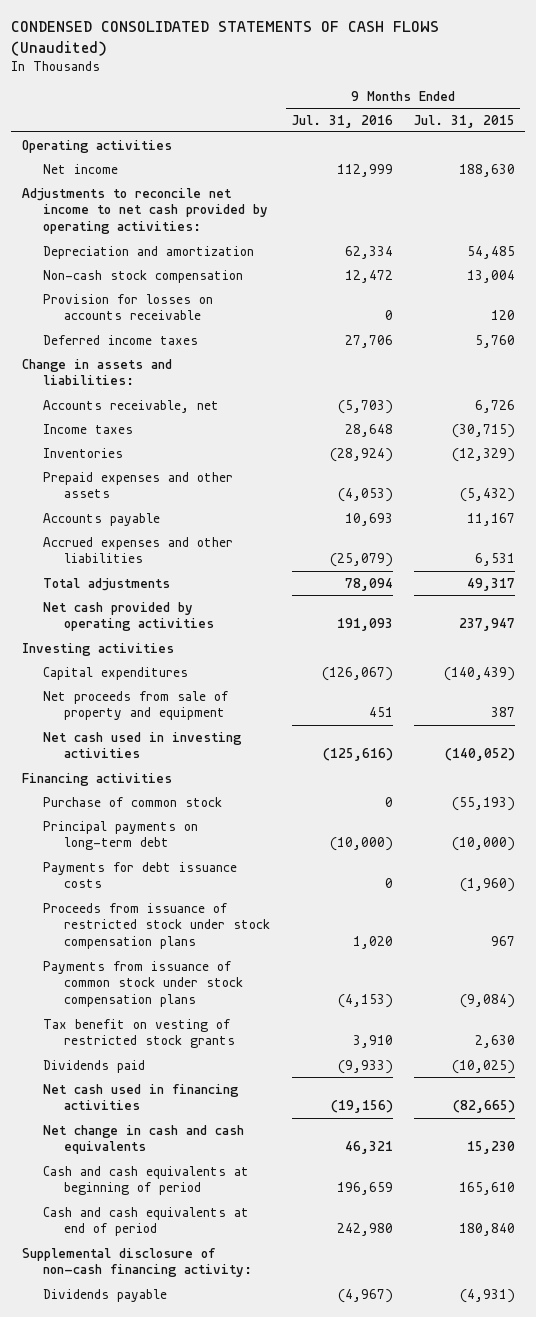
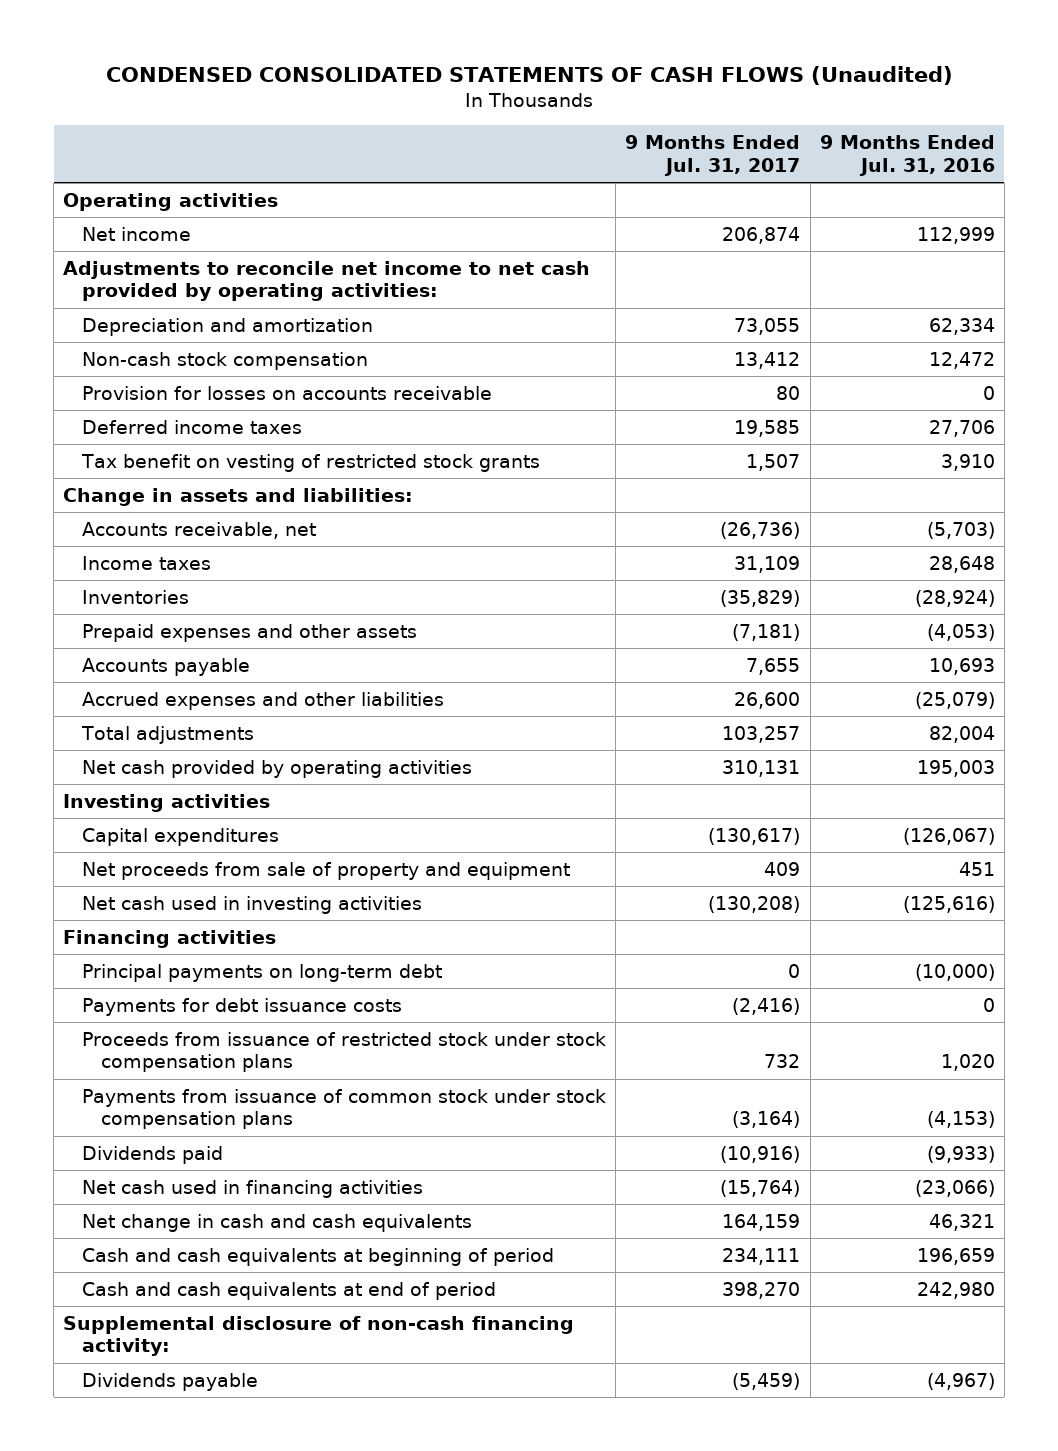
[413,114,515,128] Jul. 31, 2015 -> none
none -> [625,135,801,176] 9 Months Ended Jul. 31, 2017
[43,1018,236,1049] Tax benefit on vesting of restricted stock grants -> [81,453,541,472] Tax benefit on vesting of restricted stock grants
[344,577,393,591] 78,094 -> [928,725,995,743] 82,004
[336,618,393,632] 191,093 -> [916,759,995,777] 195,003
[43,796,223,807] Purchase of common stock -> none
[330,1100,393,1114] (19,156) -> [914,1179,995,1197] (23,066)

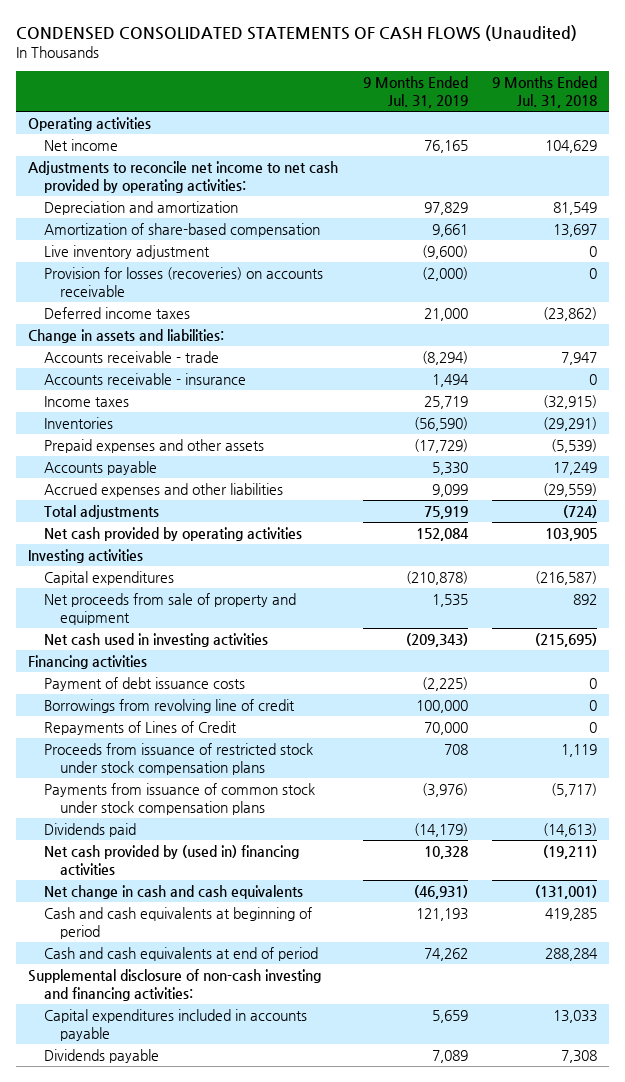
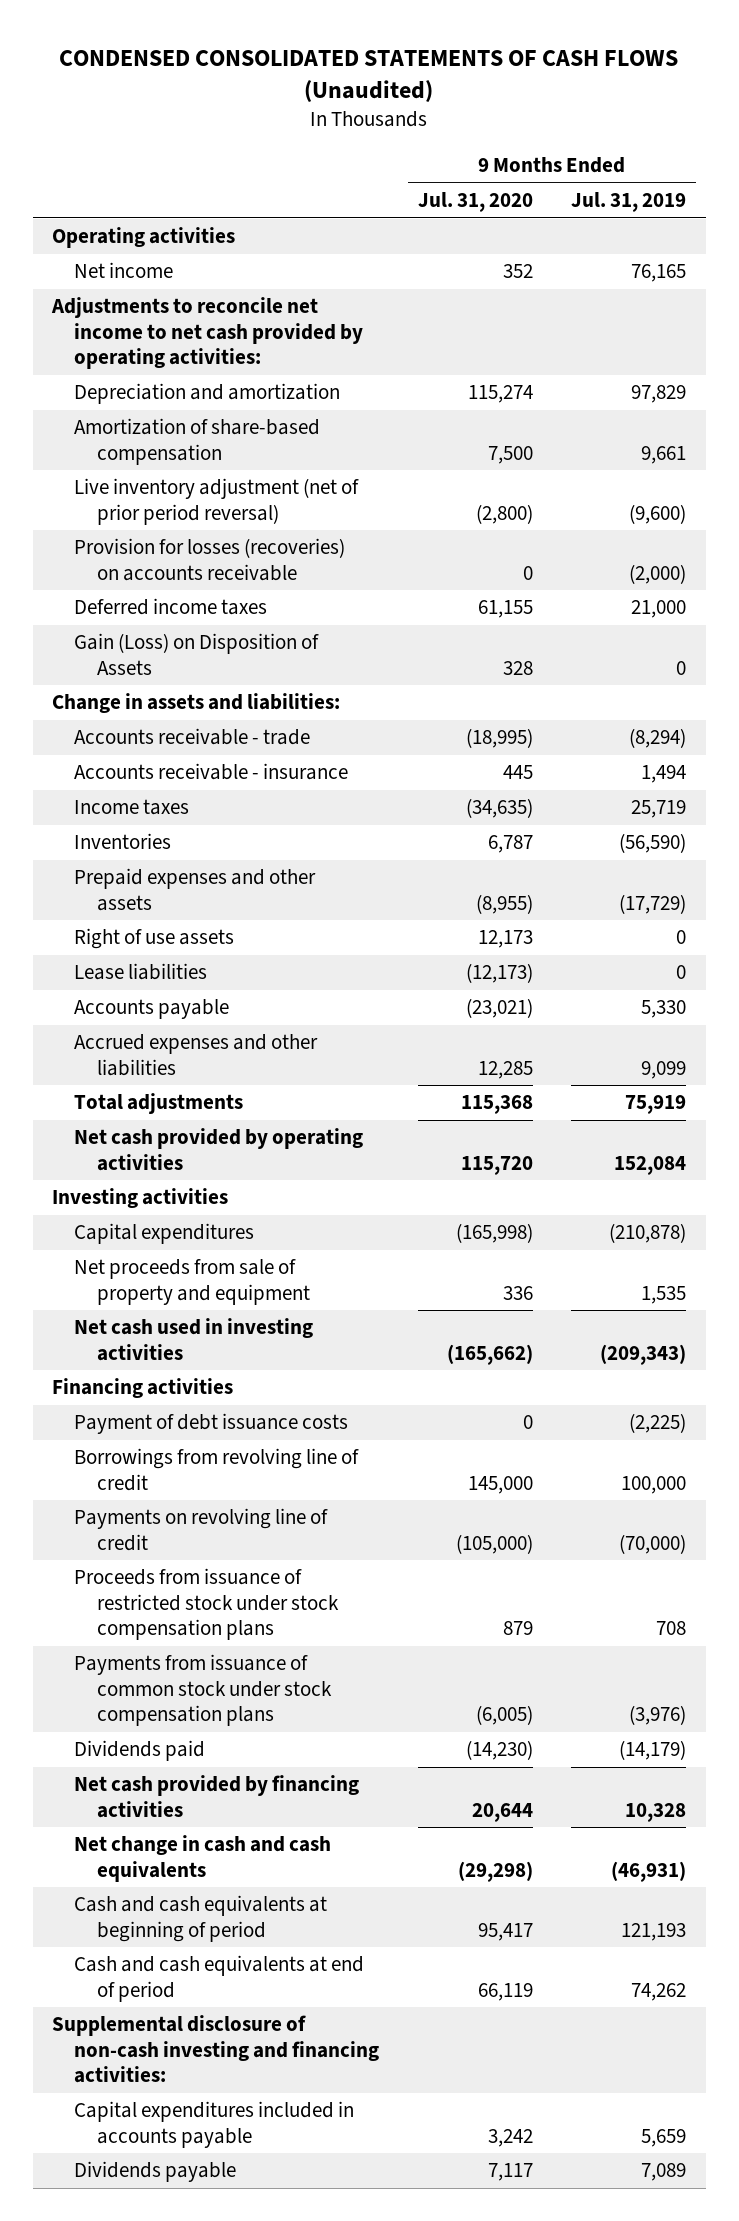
[491,76,597,109] 9 Months Ended Jul. 31, 2018 -> none
none -> [417,192,533,213] Jul. 31, 2020
[44,245,211,260] Live inventory adjustment -> none
none -> [74,478,360,525] Live inventory adjustment (net of prior period reversal)
none -> [74,633,320,675] Gain (Loss) on Disposition of Assets
none -> [74,928,235,950] Right of use assets
none -> [74,963,208,981] Lease liabilities
[44,721,238,736] Repayments of Lines of Credit -> [74,1508,329,1551] Payments on revolving line of credit
[423,722,468,736] 70,000 -> [619,1533,687,1554] (70,000)
[44,845,300,876] Net cash provided by (used in) financing activities -> [74,1775,360,1818] Net cash provided by financing activities

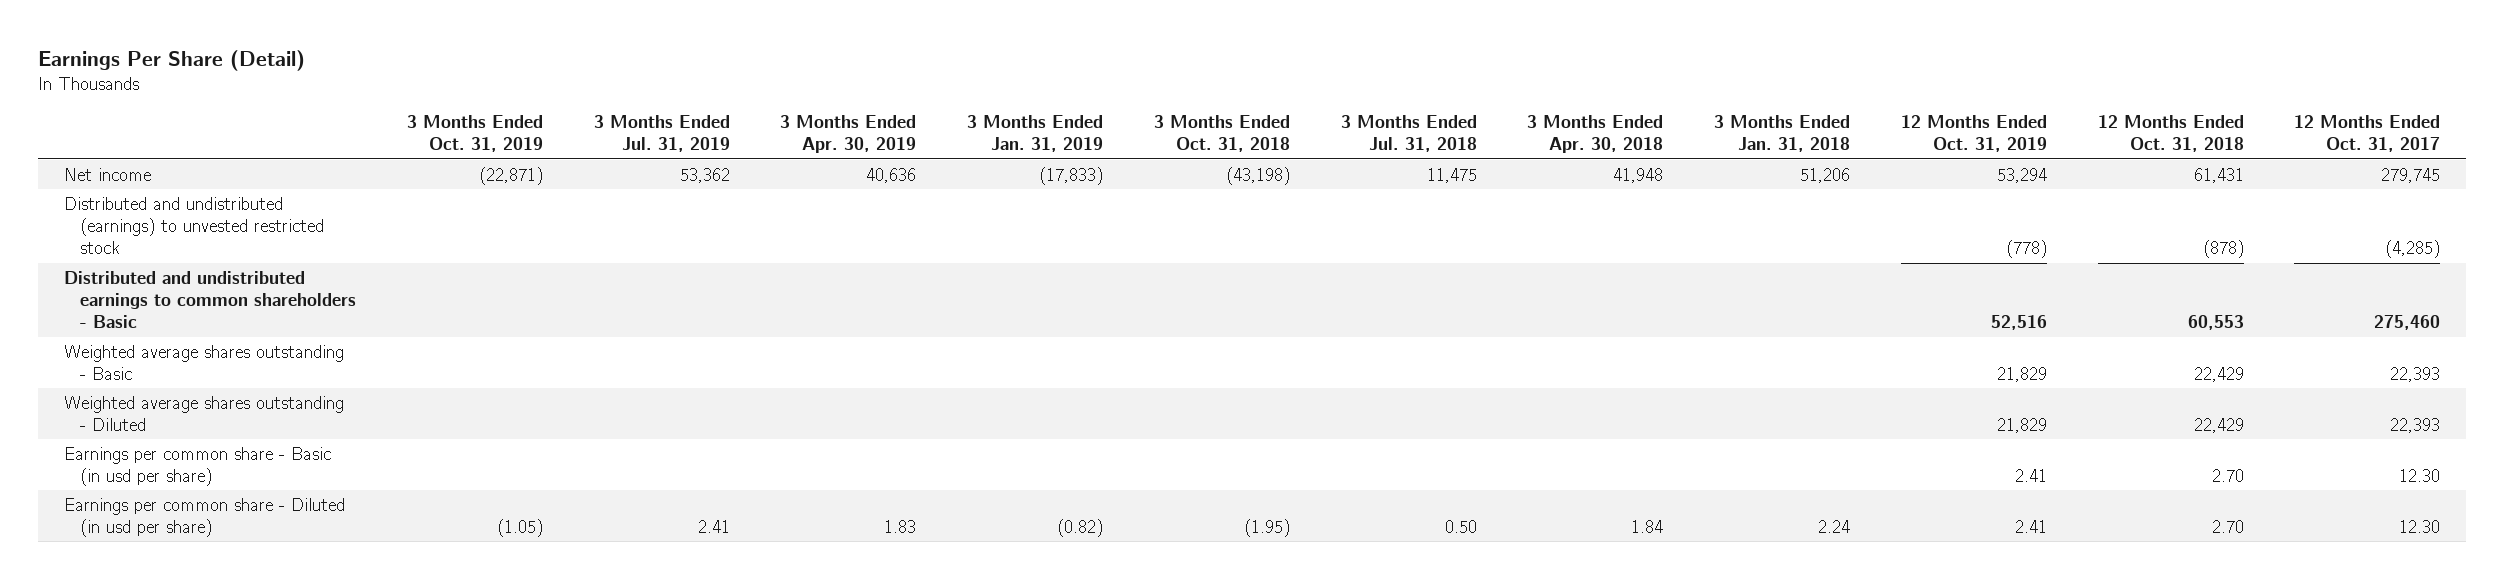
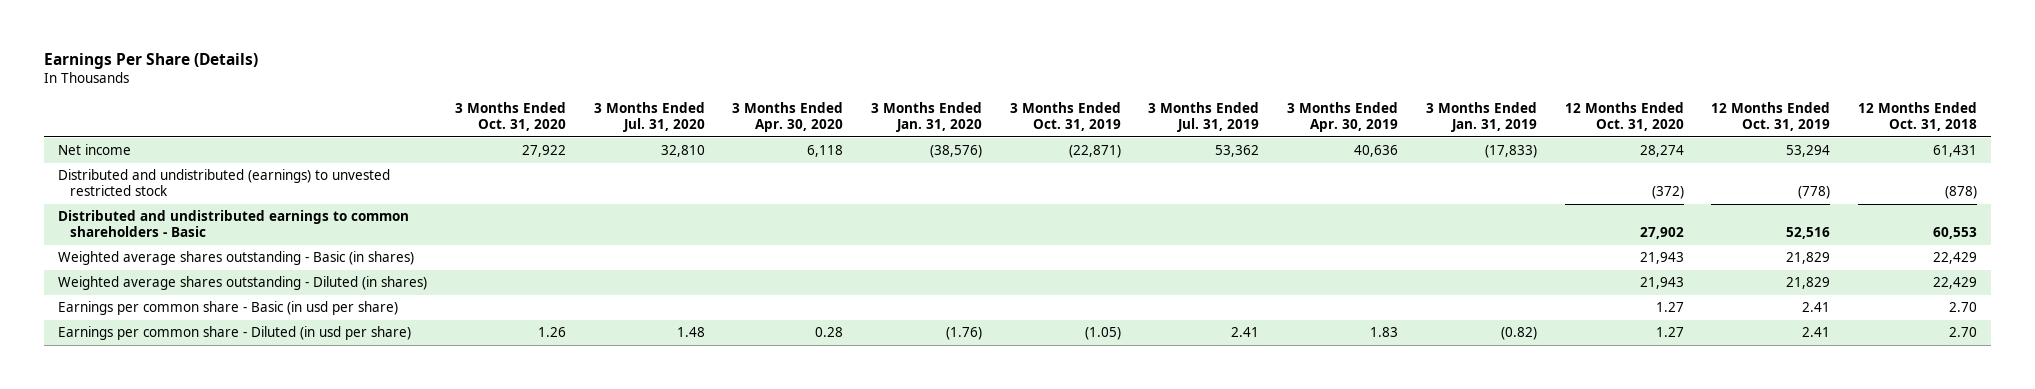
[38,49,306,71] Earnings Per Share (Detail) -> [44,52,259,69] Earnings Per Share (Details)
[1153,114,1290,153] 3 Months Ended Oct. 31, 2018 -> none
[1340,114,1477,153] 3 Months Ended Jul. 31, 2018 -> none
[1527,114,1664,154] 3 Months Ended Apr. 30, 2018 -> none
[1714,114,1851,153] 3 Months Ended Jan. 31, 2018 -> none
[2294,114,2441,153] 12 Months Ended Oct. 31, 2017 -> none
none -> [454,102,566,131] 3 Months Ended Oct. 31, 2020
none -> [593,102,705,132] 3 Months Ended Jul. 31, 2020
none -> [732,102,844,132] 3 Months Ended Apr. 30, 2020
none -> [871,102,983,132] 3 Months Ended Jan. 31, 2020
none -> [1564,102,1684,131] 12 Months Ended Oct. 31, 2020
[63,344,344,380] Weighted average shares outstanding - Basic -> [58,251,415,266] Weighted average shares outstanding - Basic (in shares)
[63,395,344,431] Weighted average shares outstanding - Diluted -> [58,276,428,291] Weighted average shares outstanding - Diluted (in shares)

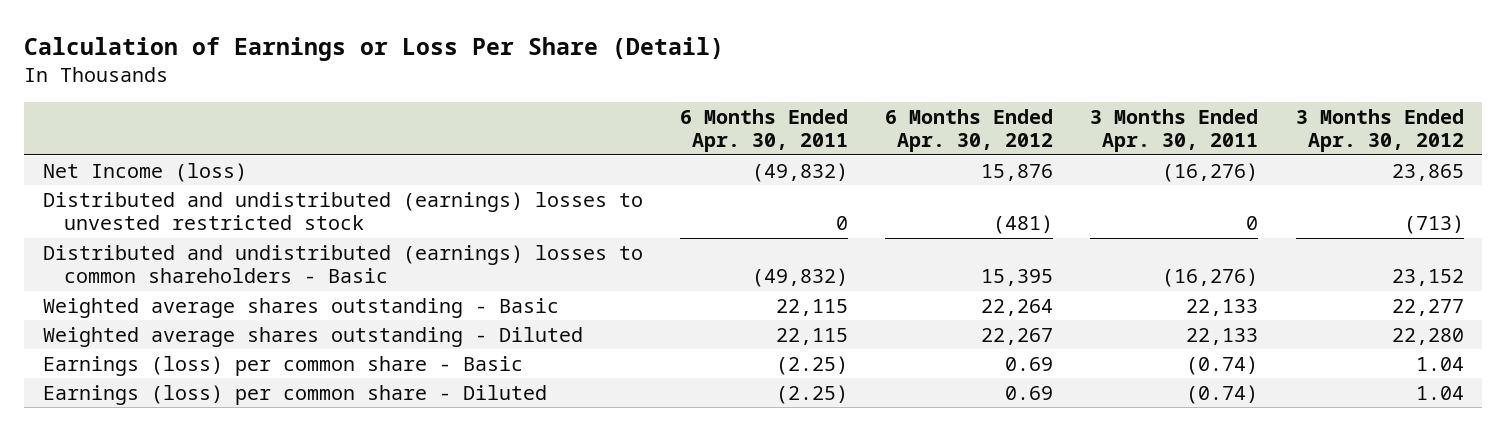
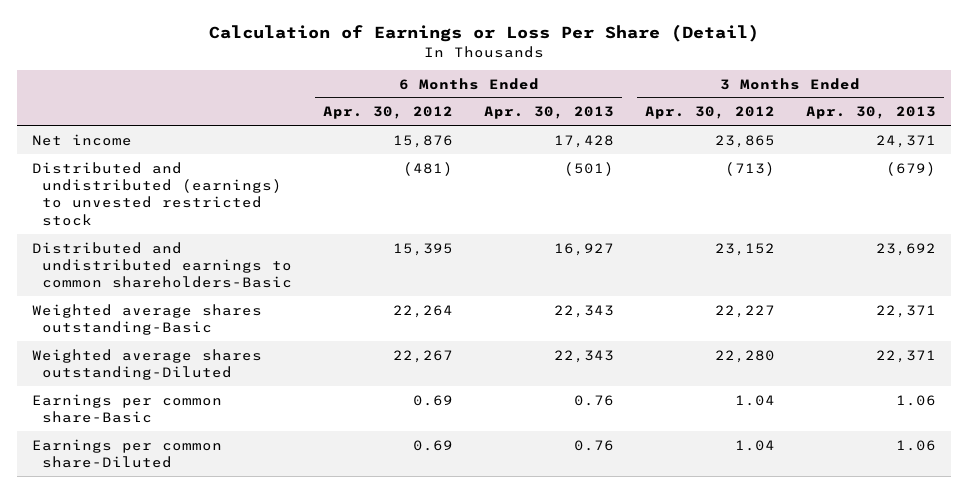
[680,108,849,153] 6 Months Ended Apr. 30, 2011 -> none
[1090,108,1259,153] 3 Months Ended Apr. 30, 2011 -> none
none -> [484,106,615,120] Apr. 30, 2013
none -> [805,106,936,120] Apr. 30, 2013
[42,162,247,182] Net Income (loss) -> [32,133,133,146] Net income
[42,191,643,231] Distributed and undistributed (earnings) losses to unvested restricted stock -> [32,161,283,226] Distributed and undistributed (earnings) to unvested restricted stock
[42,244,643,284] Distributed and undistributed (earnings) losses to common shareholders - Basic -> [32,241,293,289] Distributed and undistributed earnings to common shareholders-Basic
[42,297,559,318] Weighted average shares outstanding - Basic -> [32,303,263,336] Weighted average shares outstanding-Basic
[1391,298,1464,316] 22,277 -> [714,304,775,318] 22,227
[42,326,583,347] Weighted average shares outstanding - Diluted -> [32,348,263,381] Weighted average shares outstanding-Diluted
[42,355,523,376] Earnings (loss) per common share - Basic -> [32,393,223,424] Earnings per common share-Basic
[42,384,547,405] Earnings (loss) per common share - Diluted -> [32,438,223,469] Earnings per common share-Diluted

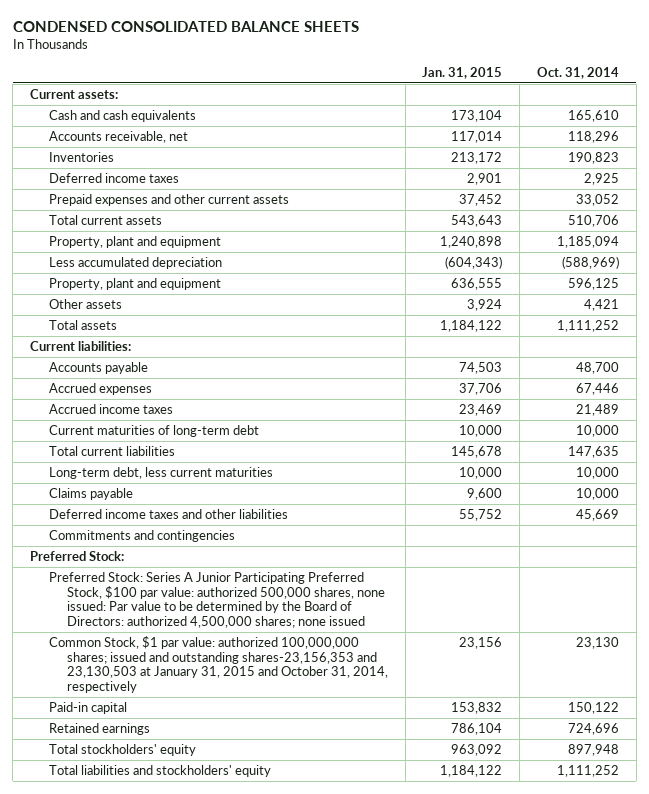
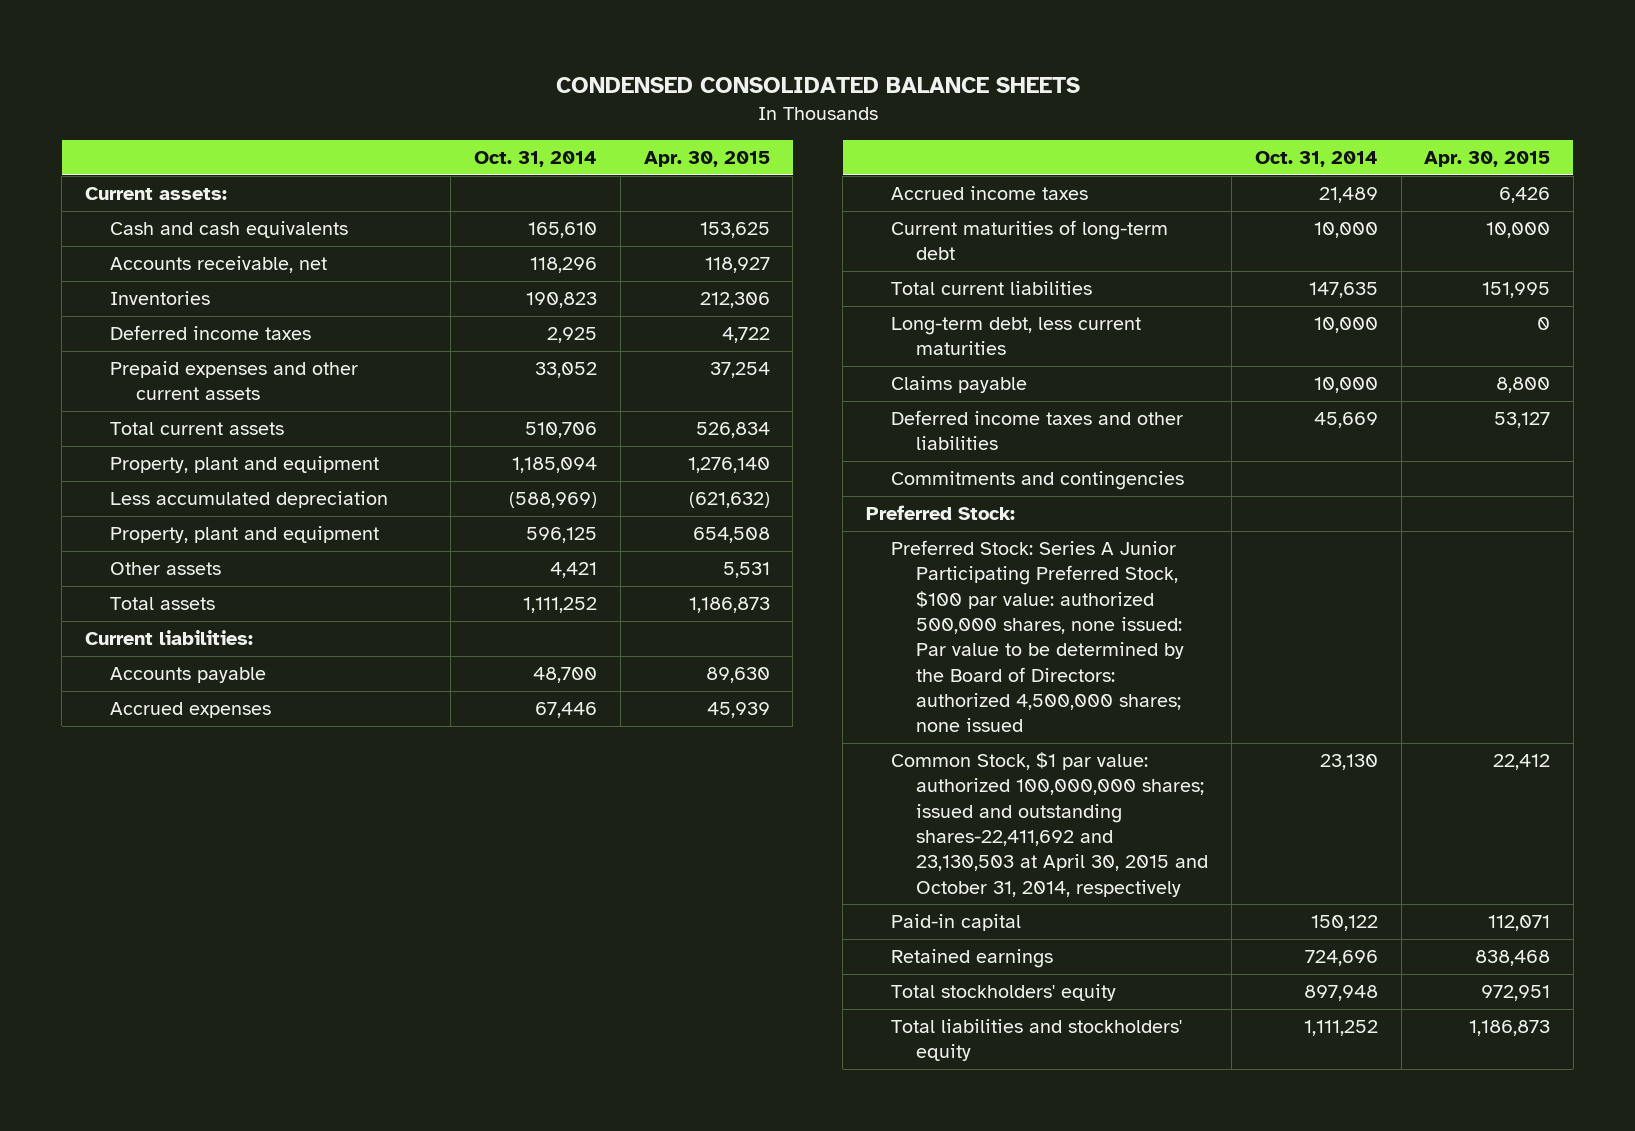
[422,66,503,79] Jan. 31, 2015 -> none
none -> [643,151,770,168] Apr. 30, 2015
[48,636,389,693] Common Stock, $1 par value: authorized 100,000,000 shares; issued and outstanding shares-23,156,353 and 23,130,503 at January 31, 2015 and October 31, 2014, respectively -> [891,752,1209,897] Common Stock, $1 par value: authorized 100,000,000 shares; issued and outstanding shares-22,411,692 and 23,130,503 at April 30, 2015 and October 31, 2014, respectively

